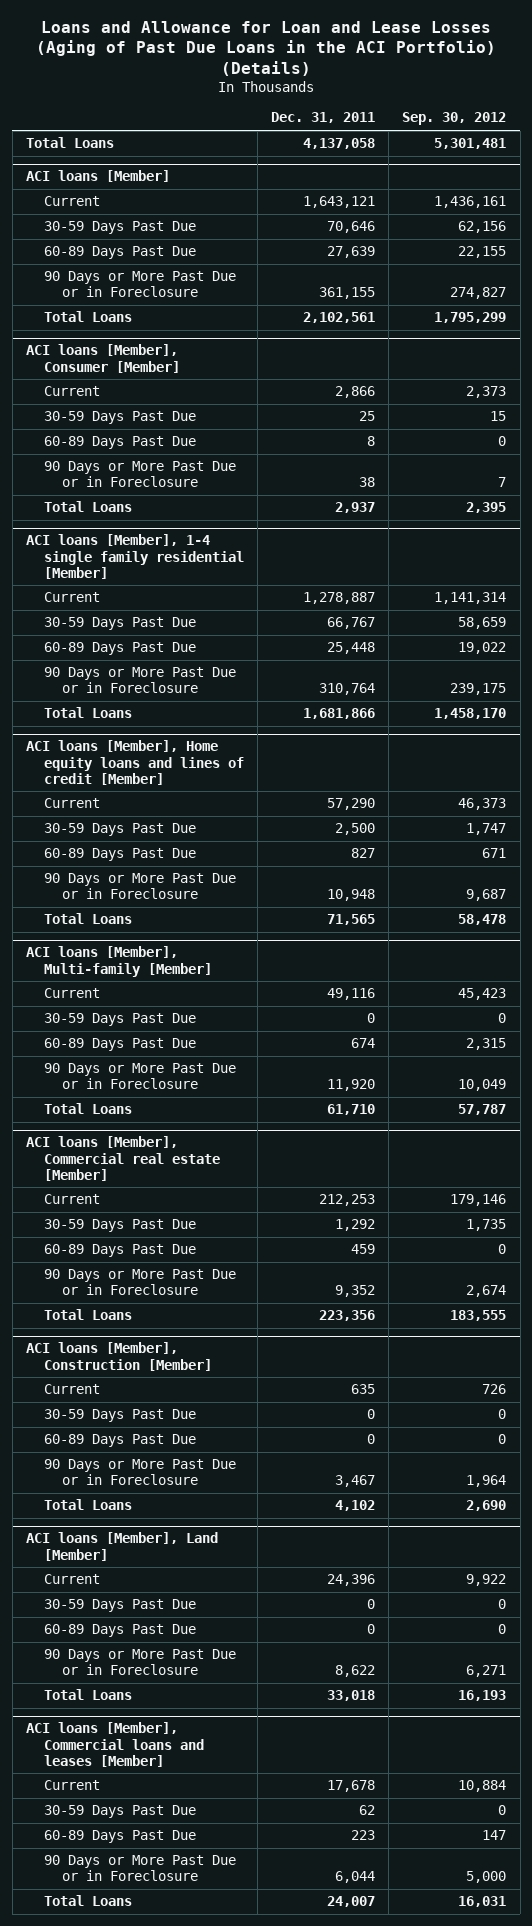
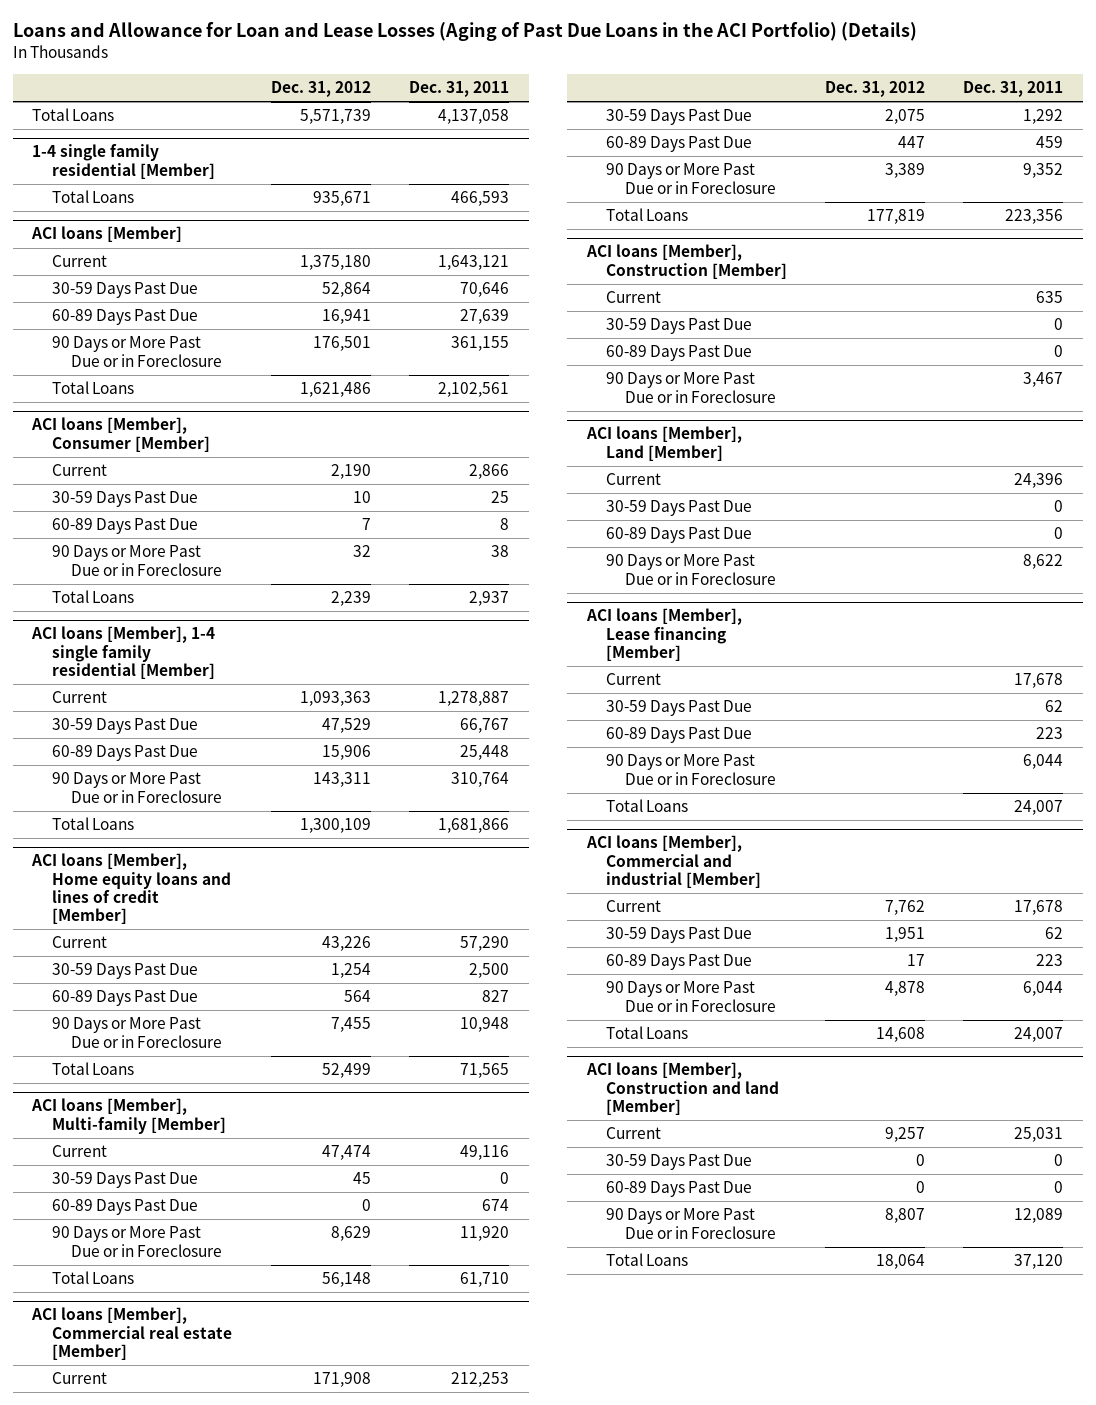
[402,112,507,126] Sep. 30, 2012 -> none
none -> [270,81,371,98] Dec. 31, 2012
none -> [32,144,215,179] 1-4 single family residential [Member]
none -> [51,190,134,204] Total Loans
[43,1499,132,1511] Total Loans -> none
[43,1689,132,1701] Total Loans -> none
[25,1722,204,1767] ACI loans [Member], Commercial loans and leases [Member] -> none
none -> [585,608,742,661] ACI loans [Member], Lease financing [Member]
none -> [585,835,761,888] ACI loans [Member], Commercial and industrial [Member]
none -> [605,900,661,913] Current
none -> [605,927,752,944] 30-59 Days Past Due
none -> [605,954,752,971] 60-89 Days Past Due
none -> [605,981,776,1012] 90 Days or More Past Due or in Foreclosure
none -> [605,1026,688,1040] Total Loans
none -> [585,1062,779,1115] ACI loans [Member], Construction and land [Member]
none -> [605,1127,661,1140] Current
none -> [605,1154,752,1171] 30-59 Days Past Due
none -> [605,1181,752,1198] 60-89 Days Past Due
none -> [605,1208,776,1239] 90 Days or More Past Due or in Foreclosure
none -> [605,1253,688,1267] Total Loans

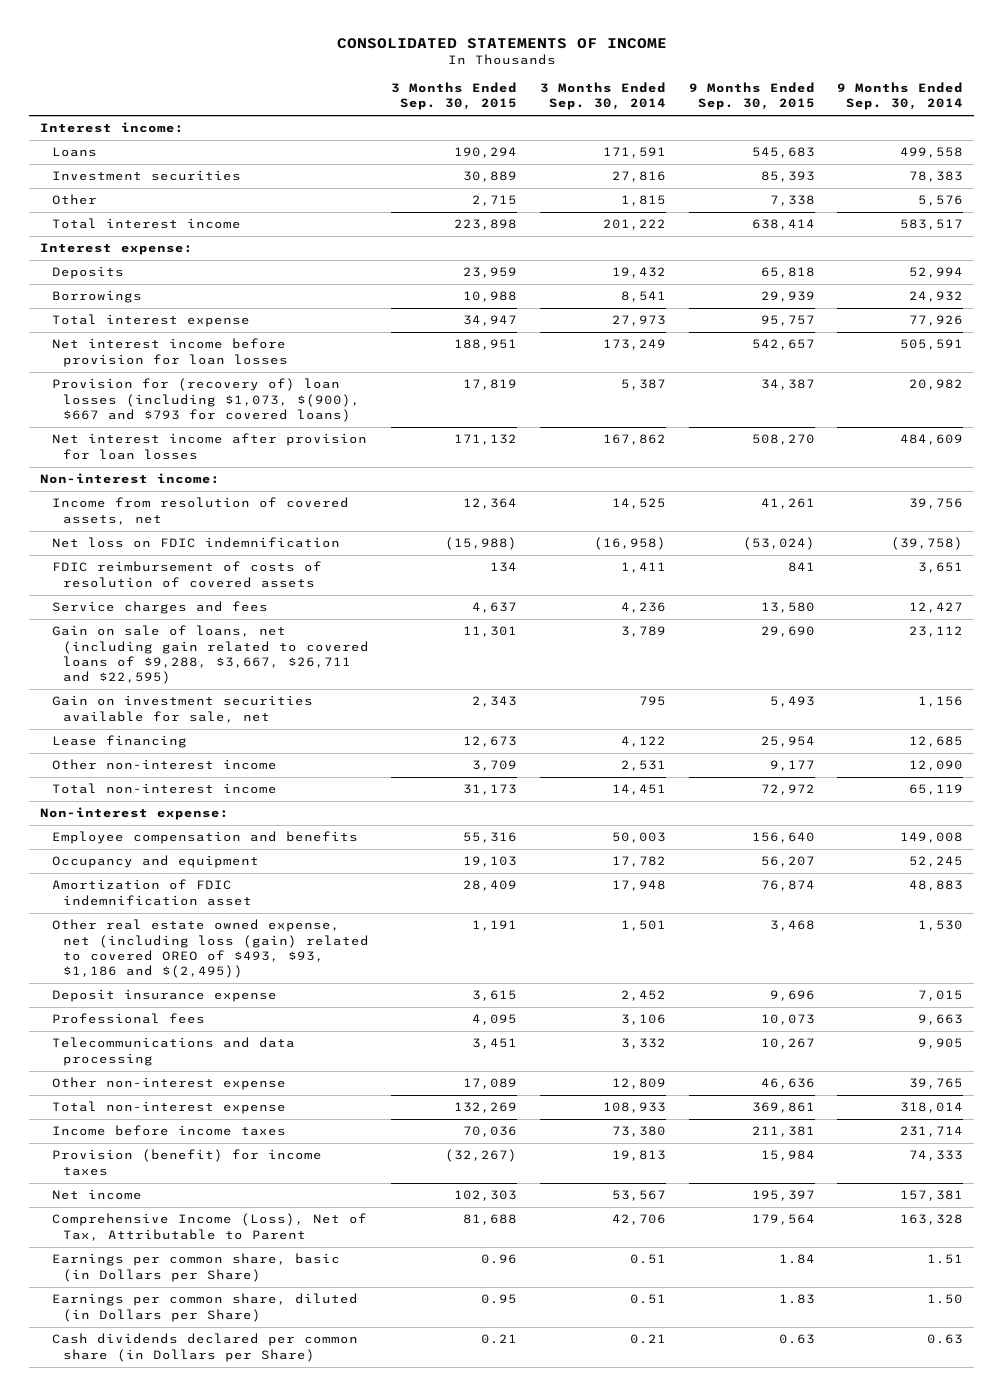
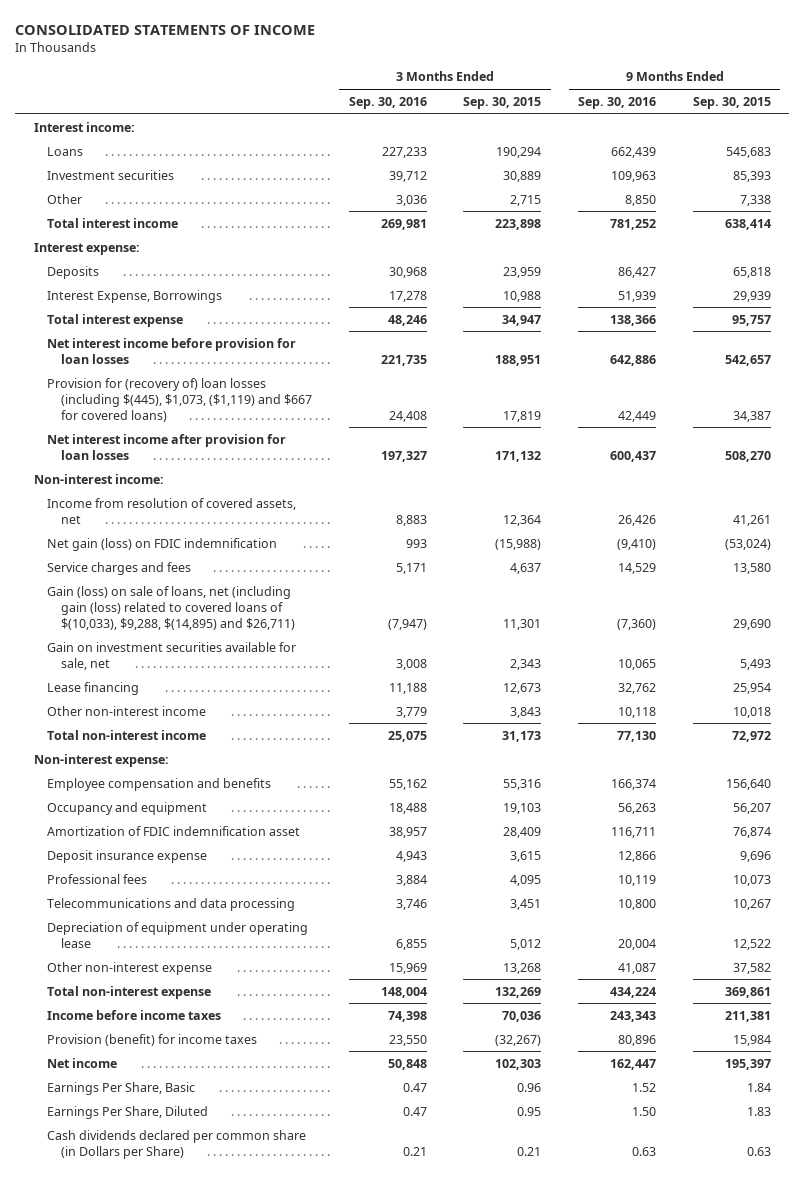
[540,82,667,111] 3 Months Ended Sep. 30, 2014 -> none
[837,82,964,111] 9 Months Ended Sep. 30, 2014 -> none
none -> [348,96,427,109] Sep. 30, 2016
none -> [578,96,657,109] Sep. 30, 2016
[51,290,142,304] Borrowings -> [47,289,223,303] Interest Expense, Borrowings
[51,378,360,422] Provision for (recovery of) loan losses (including $1,073, $(900), $667 and $793 for covered loans) -> [47,377,312,422] Provision for (recovery of) loan losses (including $(445), $1,073, ($1,119) and $667 for covered loans)
[51,561,322,588] FDIC reimbursement of costs of resolution of covered assets -> none
[51,537,340,549] Net loss on FDIC indemnification -> [47,537,278,551] Net gain (loss) on FDIC indemnification
[51,625,369,684] Gain on sale of loans, net (including gain related to covered loans of $9,288, $3,667, $26,711 and $22,595) -> [47,585,295,630] Gain (loss) on sale of loans, net (including gain (loss) related to covered loans of $(10,033), $9,288, $(14,895) and $26,711)
[472,760,518,772] 3,709 -> [510,706,542,718] 3,843
[769,760,815,772] 9,177 -> [732,706,771,718] 10,018
[51,919,369,978] Other real estate owned expense, net (including loss (gain) related to covered OREO of $493, $93, $1,186 and $(2,495)) -> none
none -> [47,921,309,948] Depreciation of equipment under operating lease
[463,1078,518,1090] 17,089 -> [503,962,542,974] 13,268
[760,1078,815,1090] 46,636 -> [732,962,771,974] 37,582
[51,1213,367,1241] Comprehensive Income (Loss), Net of Tax, Attributable to Parent -> none
[51,1253,340,1282] Earnings per common share, basic (in Dollars per Share) -> [47,1081,196,1095] Earnings Per Share, Basic
[51,1293,358,1322] Earnings per common share, diluted (in Dollars per Share) -> [47,1105,209,1119] Earnings Per Share, Diluted

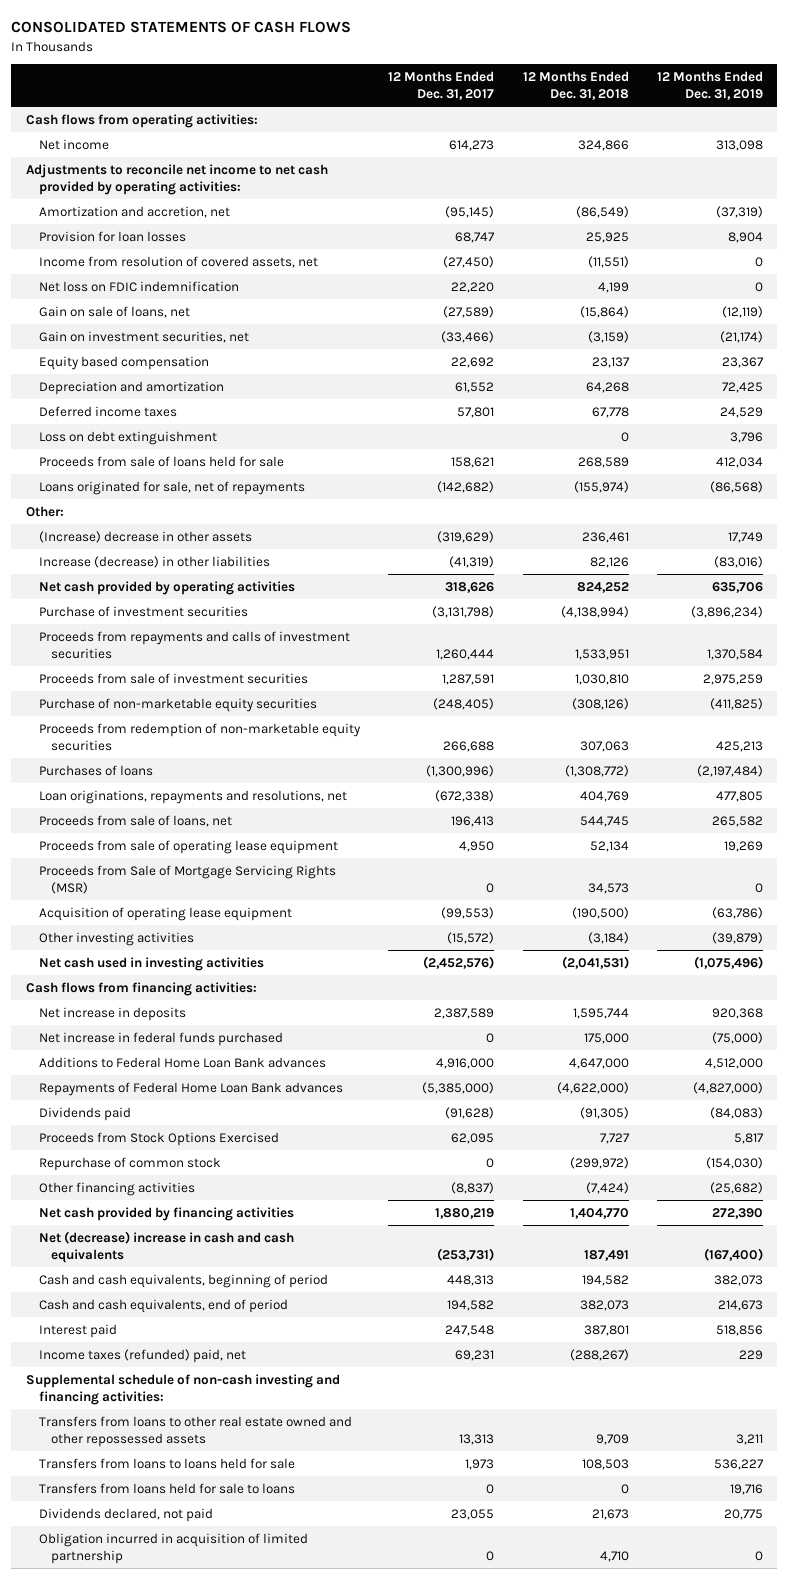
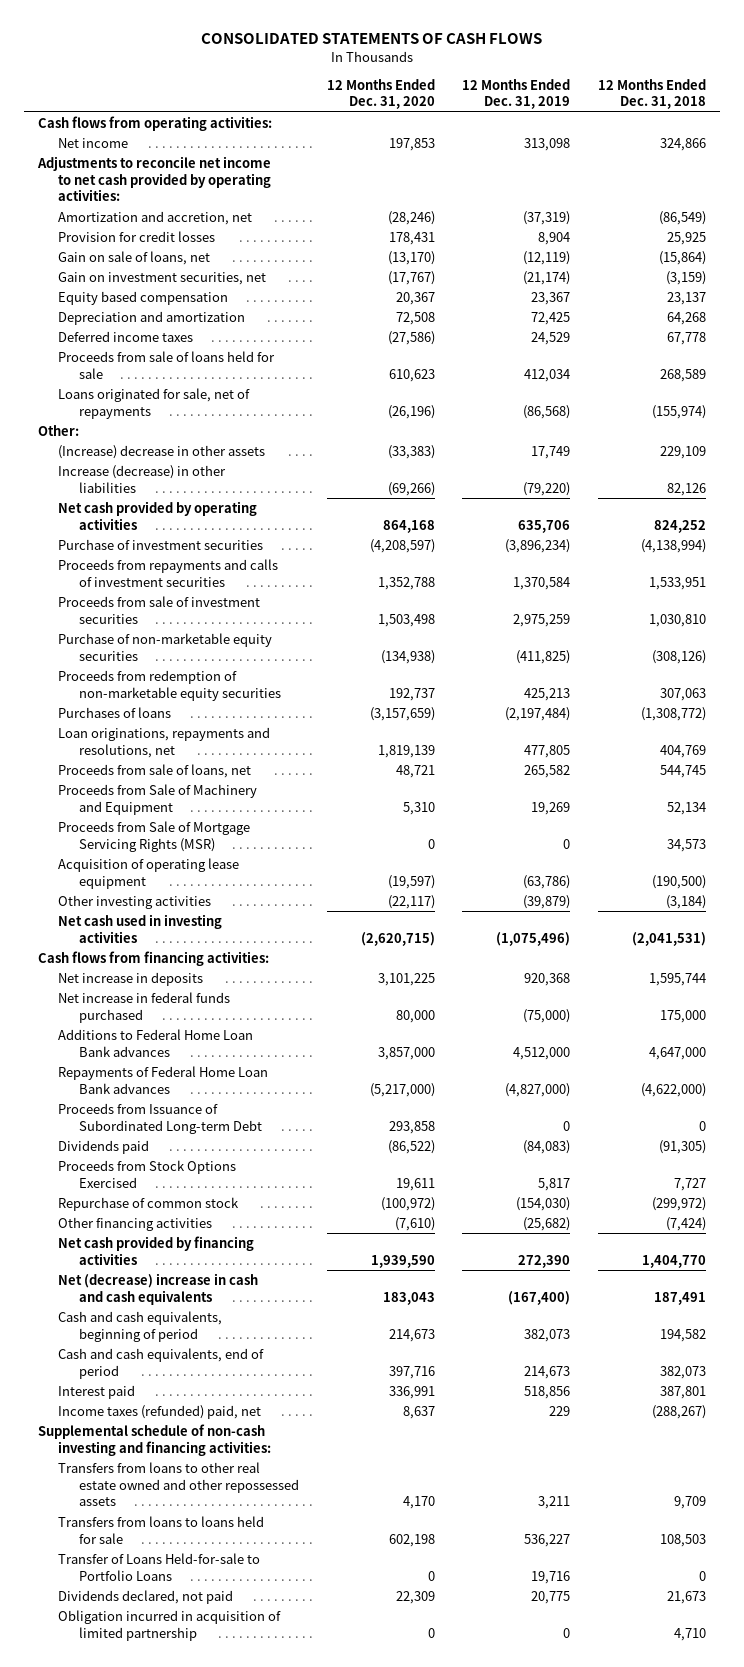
[388,71,495,101] 12 Months Ended Dec. 31, 2017 -> none
none -> [326,78,435,110] 12 Months Ended Dec. 31, 2020
[38,255,318,268] Income from resolution of covered assets, net -> none
[38,280,239,292] Net loss on FDIC indemnification -> none
[38,230,186,242] Provision for loan losses -> [58,230,216,242] Provision for credit losses
[38,430,217,445] Loss on debt extinguishment -> none
[581,531,629,543] 236,461 -> [660,445,707,459] 229,109
[714,555,764,568] (83,016) -> [523,481,571,496] (79,220)
[38,839,338,854] Proceeds from sale of operating lease equipment -> [58,783,258,815] Proceeds from Sale of Machinery and Equipment
none -> [58,1102,262,1134] Proceeds from Issuance of Subordinated Long-term Debt
[38,1482,295,1494] Transfers from loans held for sale to loans -> [58,1552,261,1581] Transfer of Loans Held-for-sale to Portfolio Loans

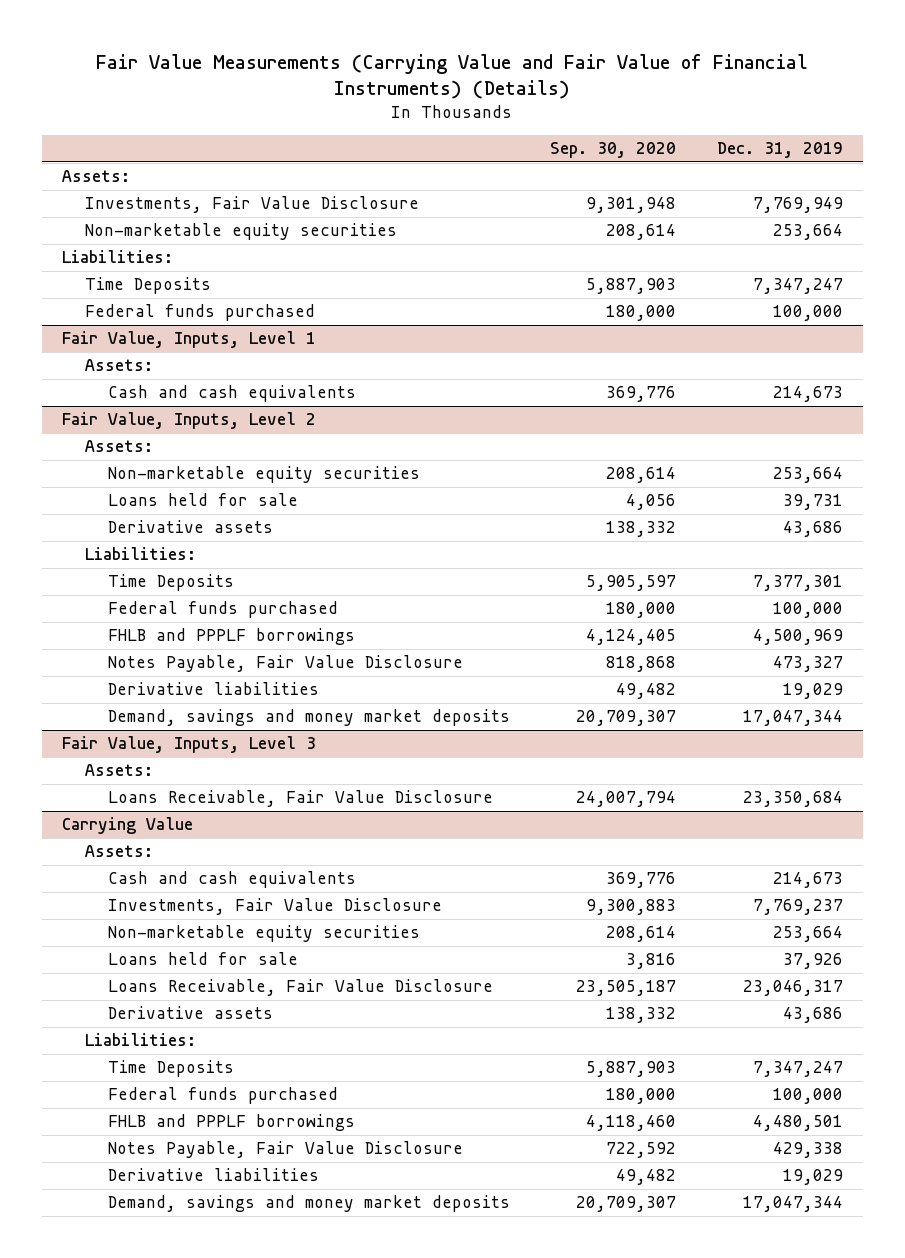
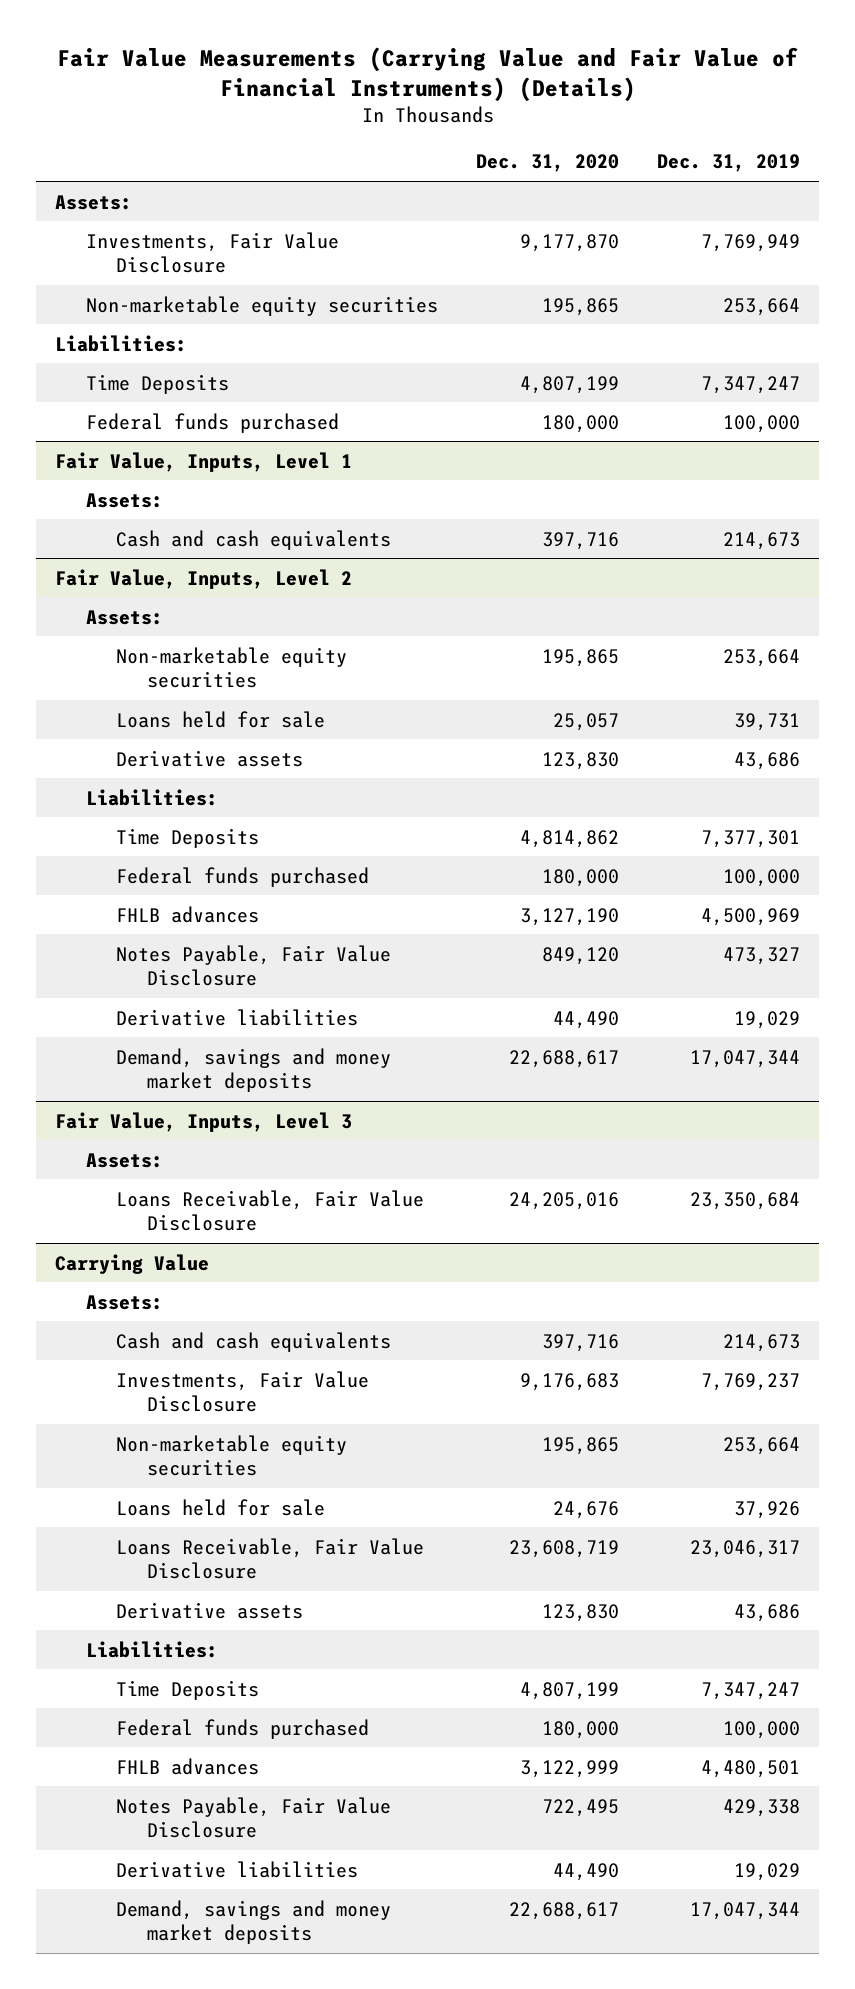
[550,142,677,159] Sep. 30, 2020 -> none
none -> [475,154,619,173] Dec. 31, 2020
[107,628,355,646] FHLB and PPPLF borrowings -> [116,905,260,923] FHLB advances
[107,1114,355,1132] FHLB and PPPLF borrowings -> [116,1757,260,1775] FHLB advances

